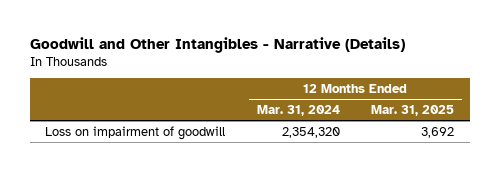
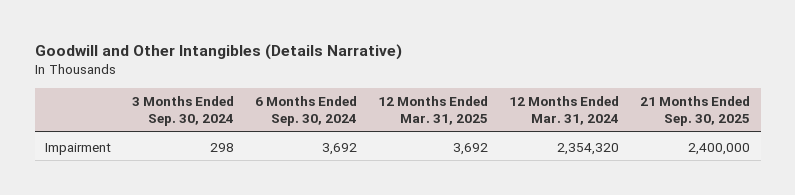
[29,37,405,54] Goodwill and Other Intangibles - Narrative (Details) -> [34,43,402,60] Goodwill and Other Intangibles (Details Narrative)
none -> [132,96,235,126] 3 Months Ended Sep. 30, 2024
none -> [255,96,358,126] 6 Months Ended Sep. 30, 2024
none -> [640,96,751,126] 21 Months Ended Sep. 30, 2025
[45,125,226,140] Loss on impairment of goodwill -> [45,142,112,155] Impairment

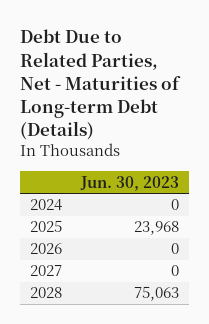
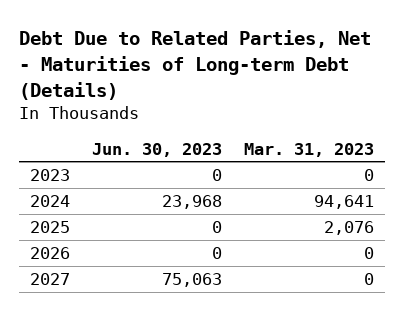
none -> [243,142,374,157] Mar. 31, 2023
none -> [29,168,70,181] 2023
[170,199,179,211] 0 -> [161,194,222,209] 23,968
[133,221,179,236] 23,968 -> [211,220,222,233] 0
[29,287,62,299] 2028 -> none
[170,265,179,277] 0 -> [161,272,222,287] 75,063

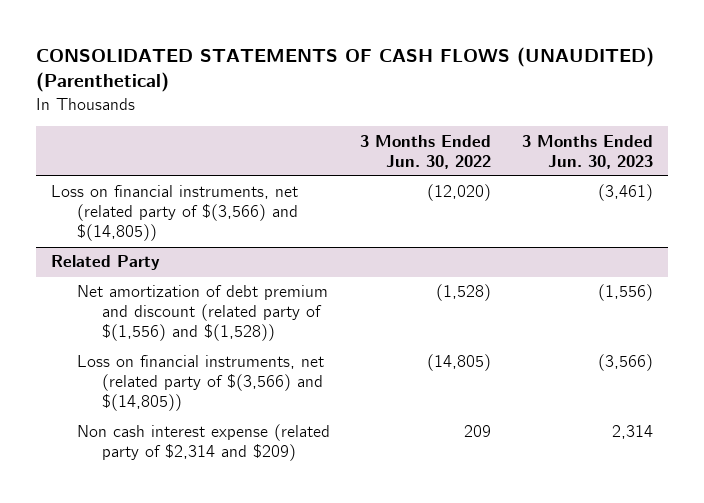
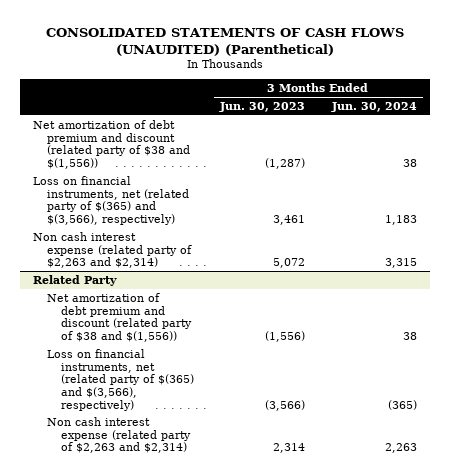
[360,134,492,169] 3 Months Ended Jun. 30, 2022 -> none
none -> [330,101,417,112] Jun. 30, 2024
none -> [32,119,190,169] Net amortization of debt premium and discount (related party of $38 and $(1,556))
[51,185,299,242] Loss on financial instruments, net (related party of $(3,566) and $(14,805)) -> [32,175,189,225] Loss on financial instruments, net (related party of $(365) and $(3,566), respectively)
[598,184,654,202] (3,461) -> [273,214,306,225] 3,461
none -> [32,231,192,269] Non cash interest expense (related party of $2,263 and $2,314)
[76,285,328,342] Net amortization of debt premium and discount (related party of $(1,556) and $(1,528)) -> [46,292,193,342] Net amortization of debt premium and discount (related party of $38 and $(1,556))
[76,355,324,412] Loss on financial instruments, net (related party of $(3,566) and $(14,805)) -> [46,348,195,411] Loss on financial instruments, net (related party of $(365) and $(3,566), respectively)
[76,424,330,462] Non cash interest expense (related party of $2,314 and $209) -> [46,416,192,454] Non cash interest expense (related party of $2,263 and $2,314)

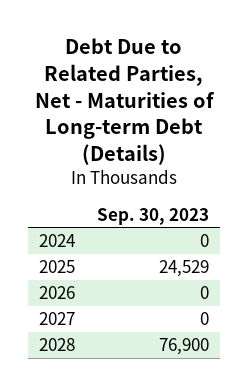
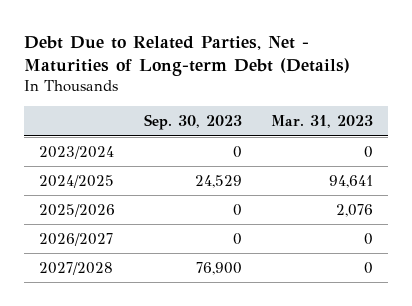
none -> [271,115,374,129] Mar. 31, 2023
[38,234,75,248] 2024 -> [38,145,114,159] 2023/2024
[38,260,75,274] 2025 -> [38,174,114,188] 2024/2025
[38,286,75,300] 2026 -> [38,203,115,217] 2025/2026
[38,312,75,326] 2027 -> [38,232,113,246] 2026/2027
[38,338,75,352] 2028 -> [38,261,113,275] 2027/2028

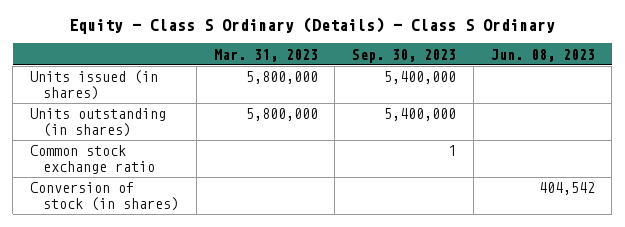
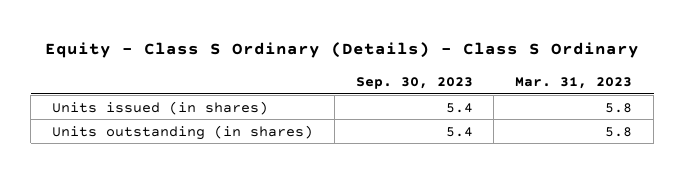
[490,48,595,62] Jun. 08, 2023 -> none
[30,145,156,174] Common stock exchange ratio -> none
[30,182,180,211] Conversion of stock (in shares) -> none
[245,71,318,85] 5,800,000 -> [605,102,633,113] 5.8
[384,71,457,85] 5,400,000 -> [445,102,473,113] 5.4
[245,108,318,122] 5,800,000 -> [605,126,633,137] 5.8
[384,108,457,122] 5,400,000 -> [445,126,473,137] 5.4

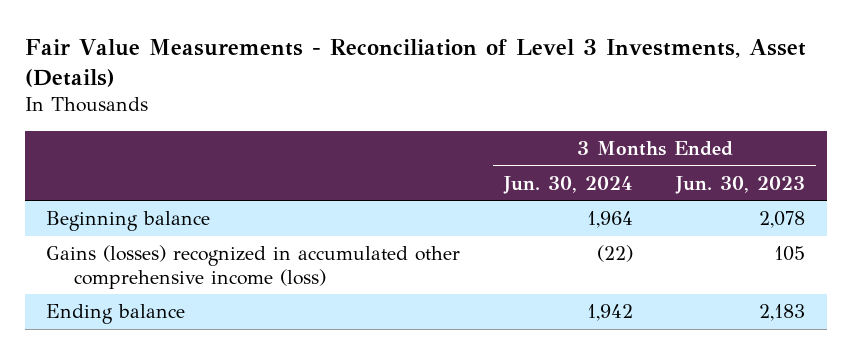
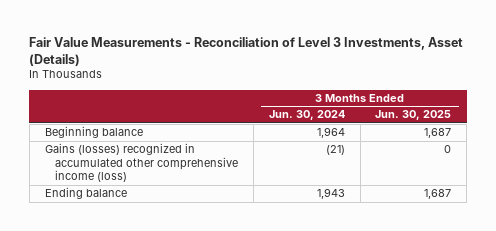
[675,175,806,194] Jun. 30, 2023 -> none
none -> [375,110,452,121] Jun. 30, 2025
[596,245,633,263] (22) -> [325,145,345,156] (21)
[586,304,633,322] 1,942 -> [316,188,345,200] 1,943

